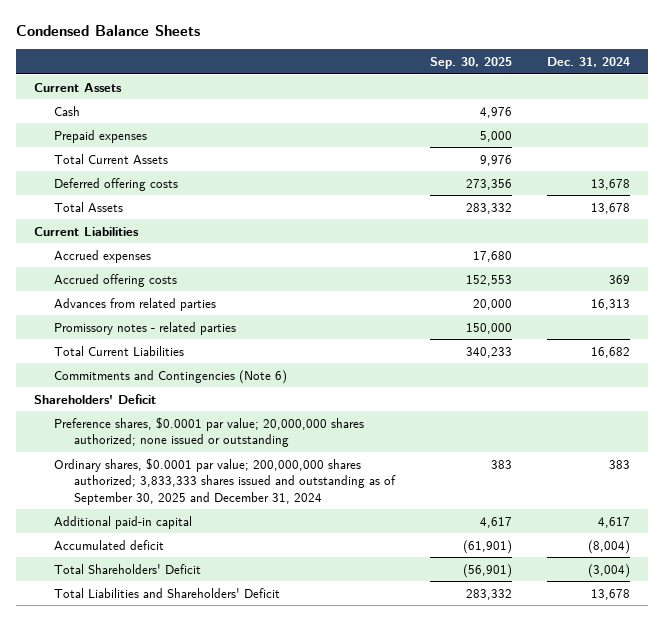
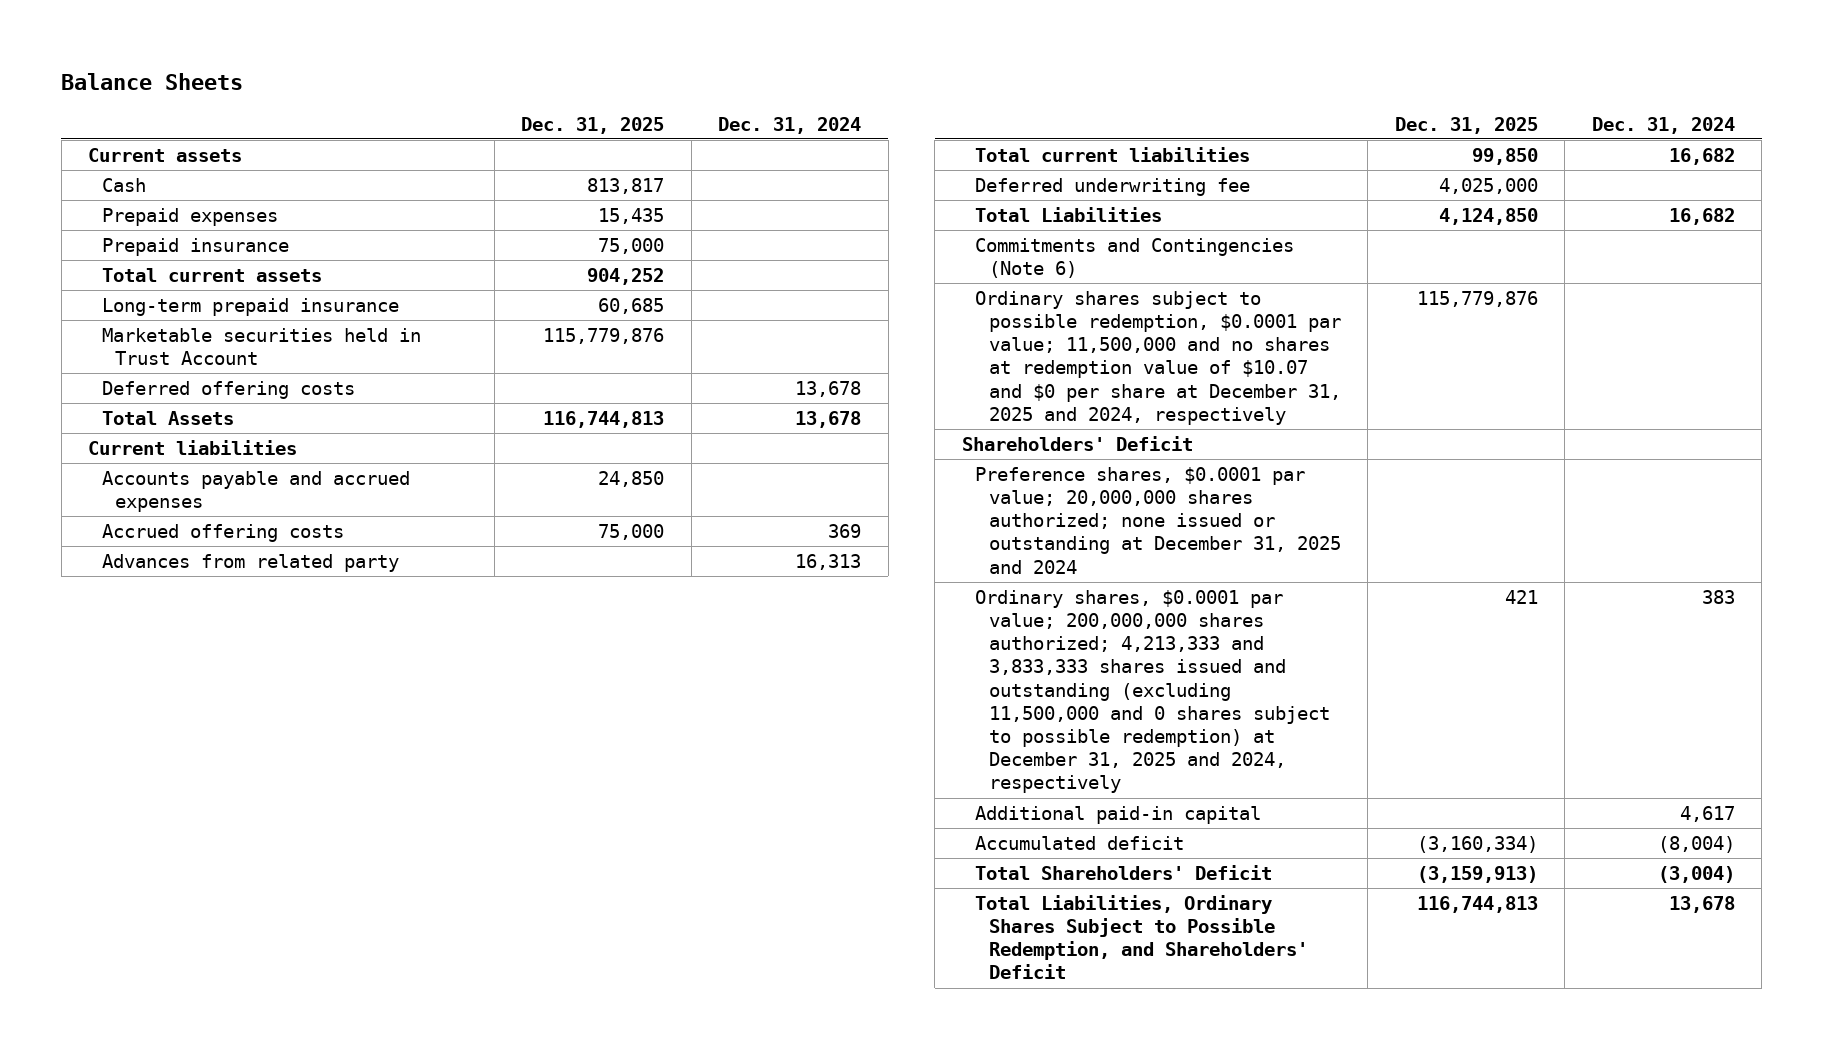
[16,25,201,37] Condensed Balance Sheets -> [61,73,244,91] Balance Sheets
[429,57,512,70] Sep. 30, 2025 -> none
none -> [521,116,665,134] Dec. 31, 2025
[33,82,122,92] Current Assets -> [88,147,243,162] Current assets
none -> [101,237,289,256] Prepaid insurance
[53,153,168,164] Total Current Assets -> [101,267,322,282] Total current assets
none -> [101,297,399,316] Long-term prepaid insurance
none -> [101,327,421,365] Marketable securities held in Trust Account
[53,249,151,263] Accrued expenses -> none
[33,226,139,236] Current Liabilities -> [88,439,298,455] Current liabilities
none -> [101,470,410,512] Accounts payable and accrued expenses
[53,321,236,335] Promissory notes - related parties -> none
[53,297,216,311] Advances from related parties -> [101,553,399,572] Advances from related party
none -> [975,146,1251,162] Total current liabilities
none -> [975,177,1251,196] Deferred underwriting fee
[53,345,184,356] Total Current Liabilities -> [975,206,1163,222] Total Liabilities
none -> [975,290,1341,425] Ordinary shares subject to possible redemption, $0.0001 par value; 11,500,000 and no shares at redemption value of $10.07 and $0 per share at December 31, 2025 and 2024, respectively
[53,416,364,448] Preference shares, $0.0001 par value; 20,000,000 shares authorized; none issued or outstanding -> [975,466,1341,574] Preference shares, $0.0001 par value; 20,000,000 shares authorized; none issued or outstanding at December 31, 2025 and 2024
[53,457,396,505] Ordinary shares, $0.0001 par value; 200,000,000 shares authorized; 3,833,333 shares issued and outstanding as of September 30, 2025 and December 31, 2024 -> [975,589,1330,794] Ordinary shares, $0.0001 par value; 200,000,000 shares authorized; 4,213,333 and 3,833,333 shares issued and outstanding (excluding 11,500,000 and 0 shares subject to possible redemption) at December 31, 2025 and 2024, respectively
[53,587,280,598] Total Liabilities and Shareholders' Deficit -> [975,894,1308,980] Total Liabilities, Ordinary Shares Subject to Possible Redemption, and Shareholders' Deficit

